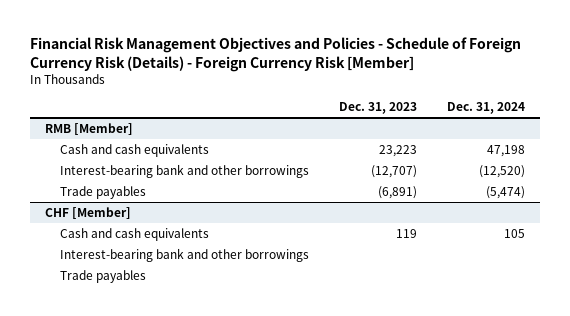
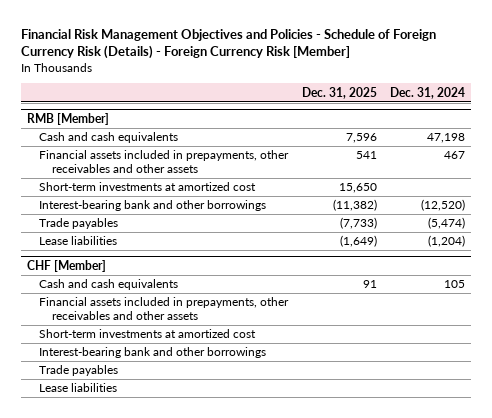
[338,102,417,115] Dec. 31, 2023 -> none
none -> [301,86,377,99] Dec. 31, 2025
none -> [39,150,290,173] Financial assets included in prepayments, other receivables and other assets
none -> [39,182,257,192] Short-term investments at amortized cost
none -> [39,236,118,246] Lease liabilities
none -> [39,297,290,320] Financial assets included in prepayments, other receivables and other assets
none -> [39,329,257,339] Short-term investments at amortized cost
none -> [39,383,118,393] Lease liabilities

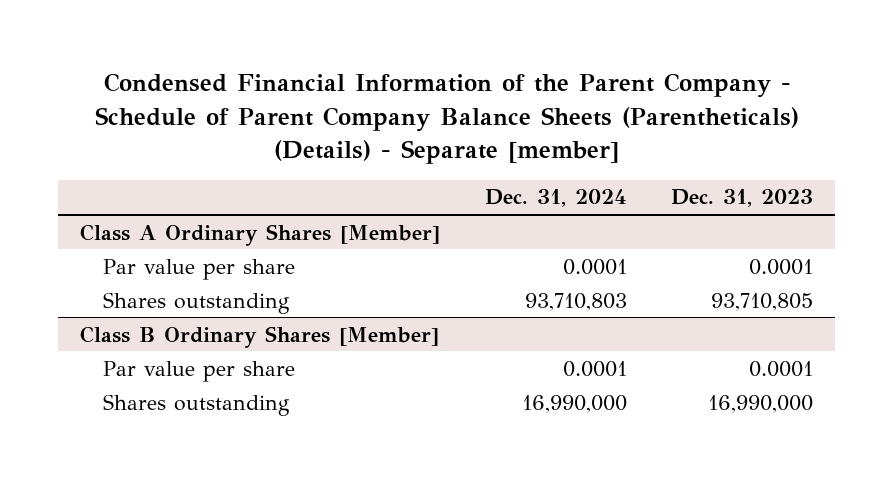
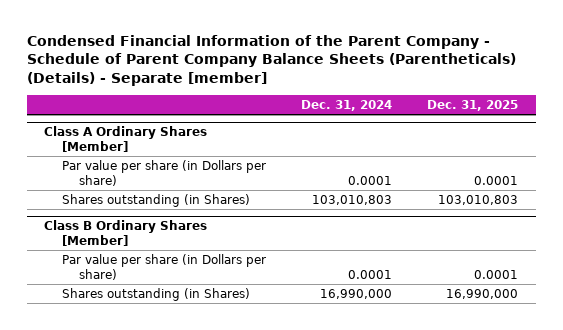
[670,189,813,208] Dec. 31, 2023 -> none
none -> [427,100,519,112] Dec. 31, 2025
[103,258,296,280] Par value per share -> [61,160,266,186] Par value per share (in Dollars per share)
[103,291,291,314] Shares outstanding -> [61,194,250,208] Shares outstanding (in Shares)
[524,292,627,311] 93,710,803 -> [311,195,392,206] 103,010,803
[103,360,296,382] Par value per share -> [61,254,266,280] Par value per share (in Dollars per share)
[103,393,291,416] Shares outstanding -> [61,288,250,302] Shares outstanding (in Shares)

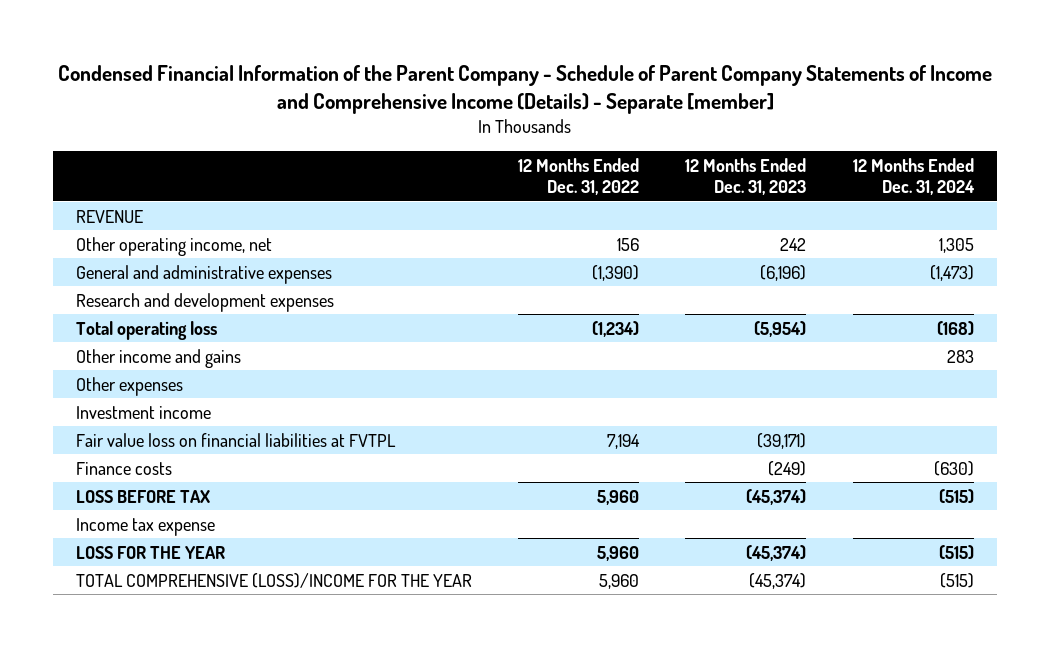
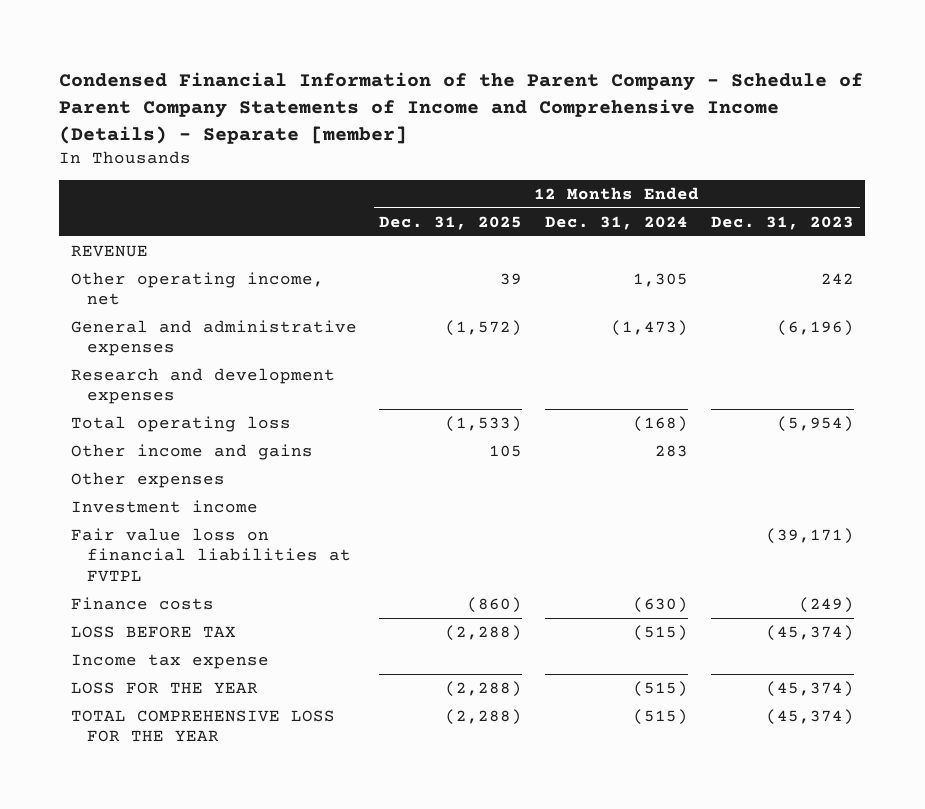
[518,157,640,196] 12 Months Ended Dec. 31, 2022 -> none
none -> [379,215,523,230] Dec. 31, 2025
[75,572,472,588] TOTAL COMPREHENSIVE (LOSS)/INCOME FOR THE YEAR -> [70,709,335,743] TOTAL COMPREHENSIVE LOSS FOR THE YEAR

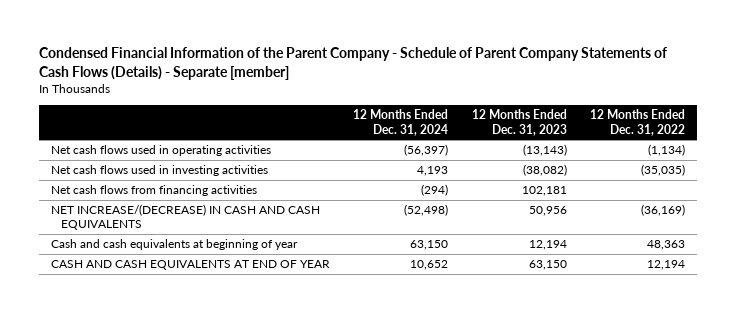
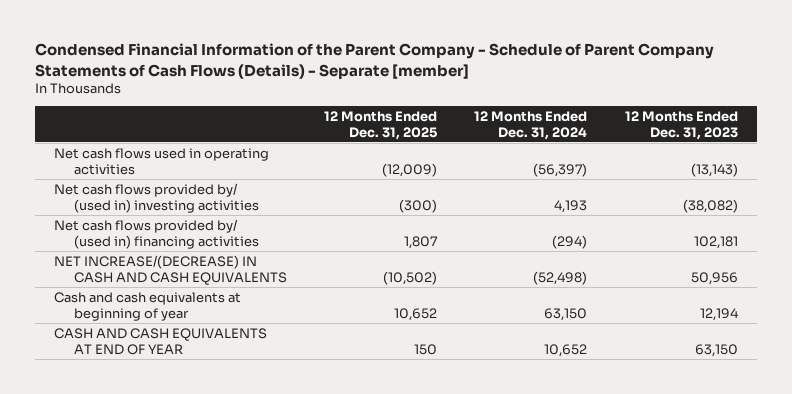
[589,109,685,136] 12 Months Ended Dec. 31, 2022 -> none
none -> [323,110,437,140] 12 Months Ended Dec. 31, 2025
[50,165,268,177] Net cash flows used in investing activities -> [53,182,259,213] Net cash flows provided by/ (used in) investing activities
[50,185,257,197] Net cash flows from financing activities -> [53,218,259,249] Net cash flows provided by/ (used in) financing activities

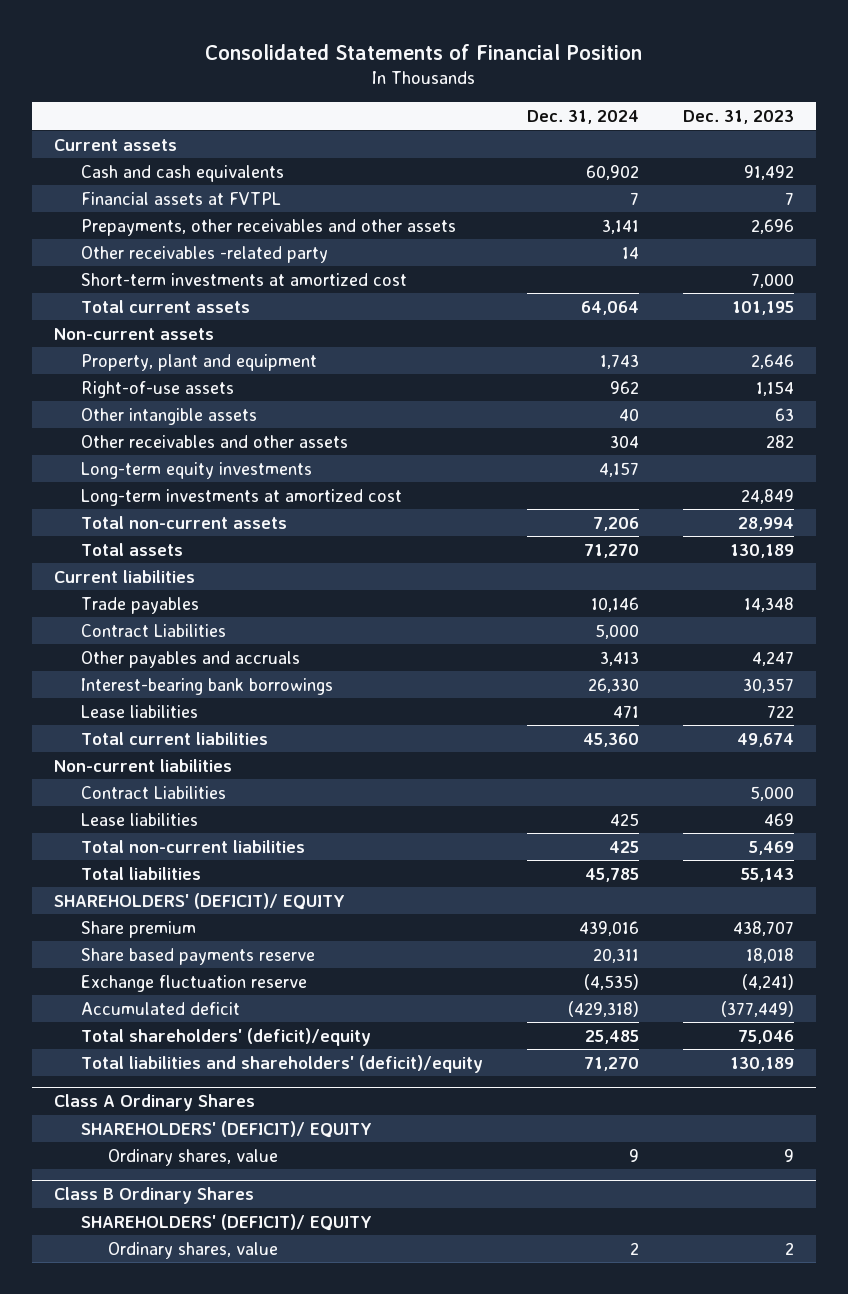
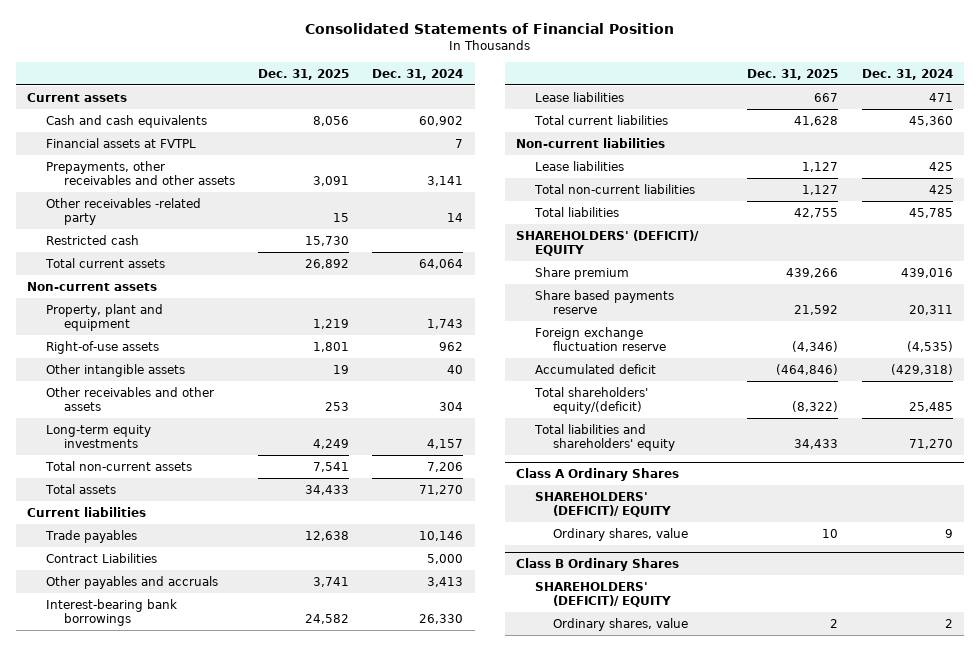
[682,110,794,125] Dec. 31, 2023 -> none
none -> [258,68,350,80] Dec. 31, 2025
[80,272,407,286] Short-term investments at amortized cost -> none
none -> [45,234,139,245] Restricted cash
[80,488,402,506] Long-term investments at amortized cost -> none
[80,785,226,799] Contract Liabilities -> none
[80,974,307,992] Exchange fluctuation reserve -> [534,326,667,352] Foreign exchange fluctuation reserve
[80,1027,371,1046] Total shareholders' (deficit)/equity -> [533,386,648,415] Total shareholders' equity/(deficit)
[80,1054,483,1073] Total liabilities and shareholders' (deficit)/equity -> [533,423,676,452] Total liabilities and shareholders' equity

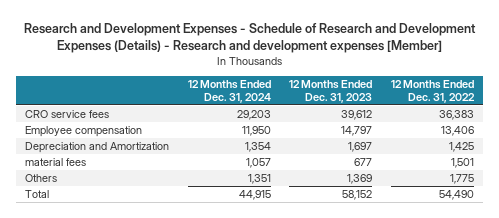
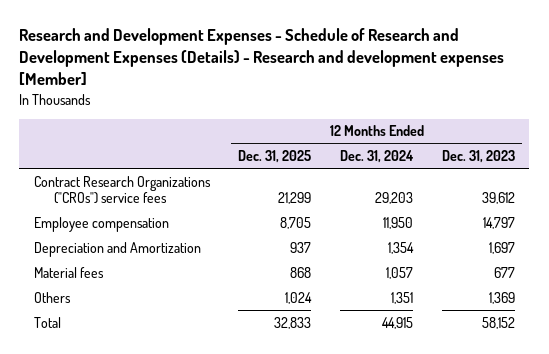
[390,80,475,103] 12 Months Ended Dec. 31, 2022 -> none
none -> [238,150,312,164] Dec. 31, 2025
[25,109,110,118] CRO service fees -> [33,175,211,205] Contract Research Organizations ("CROs") service fees
[25,157,87,166] material fees -> [33,266,104,278] Material fees

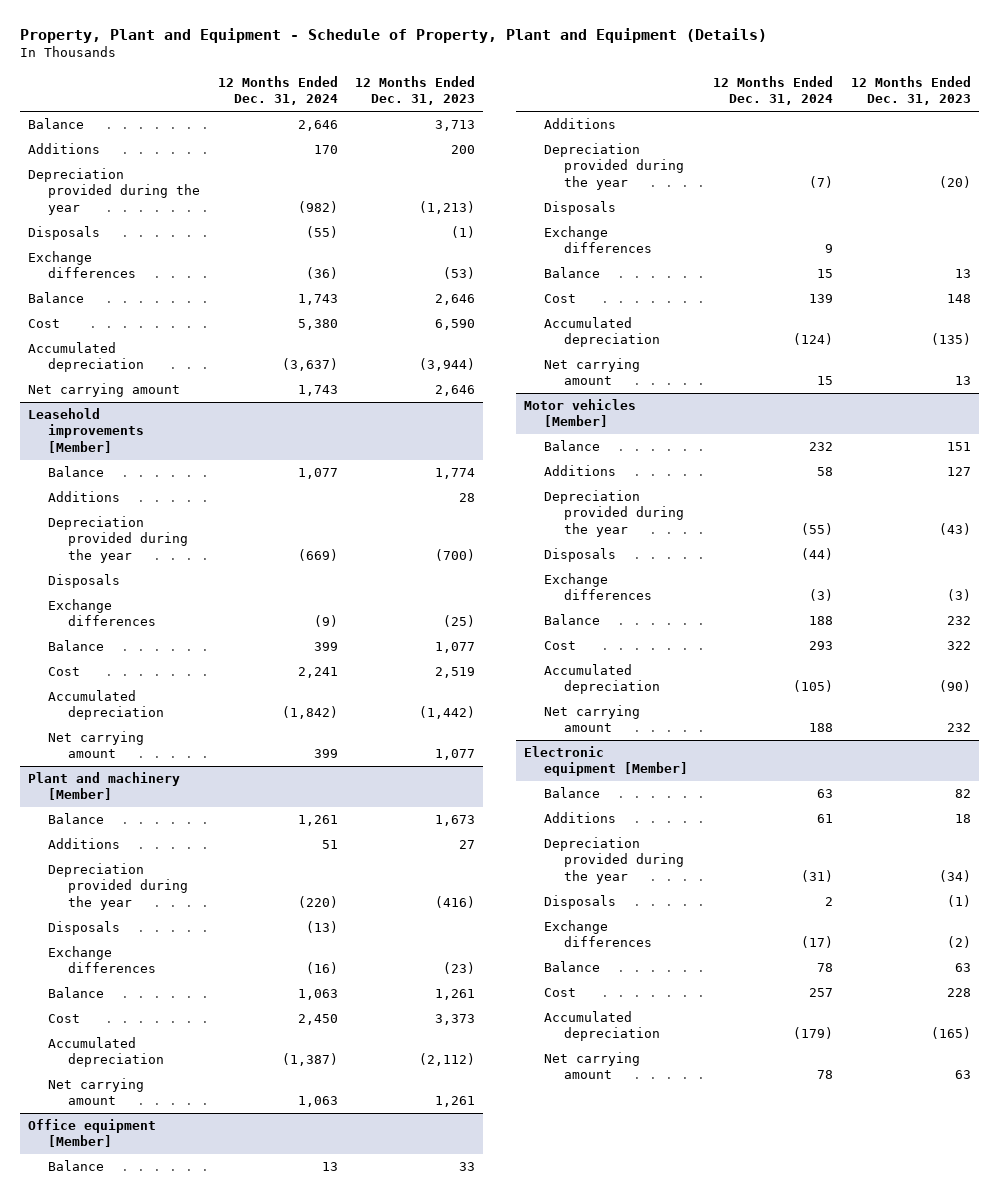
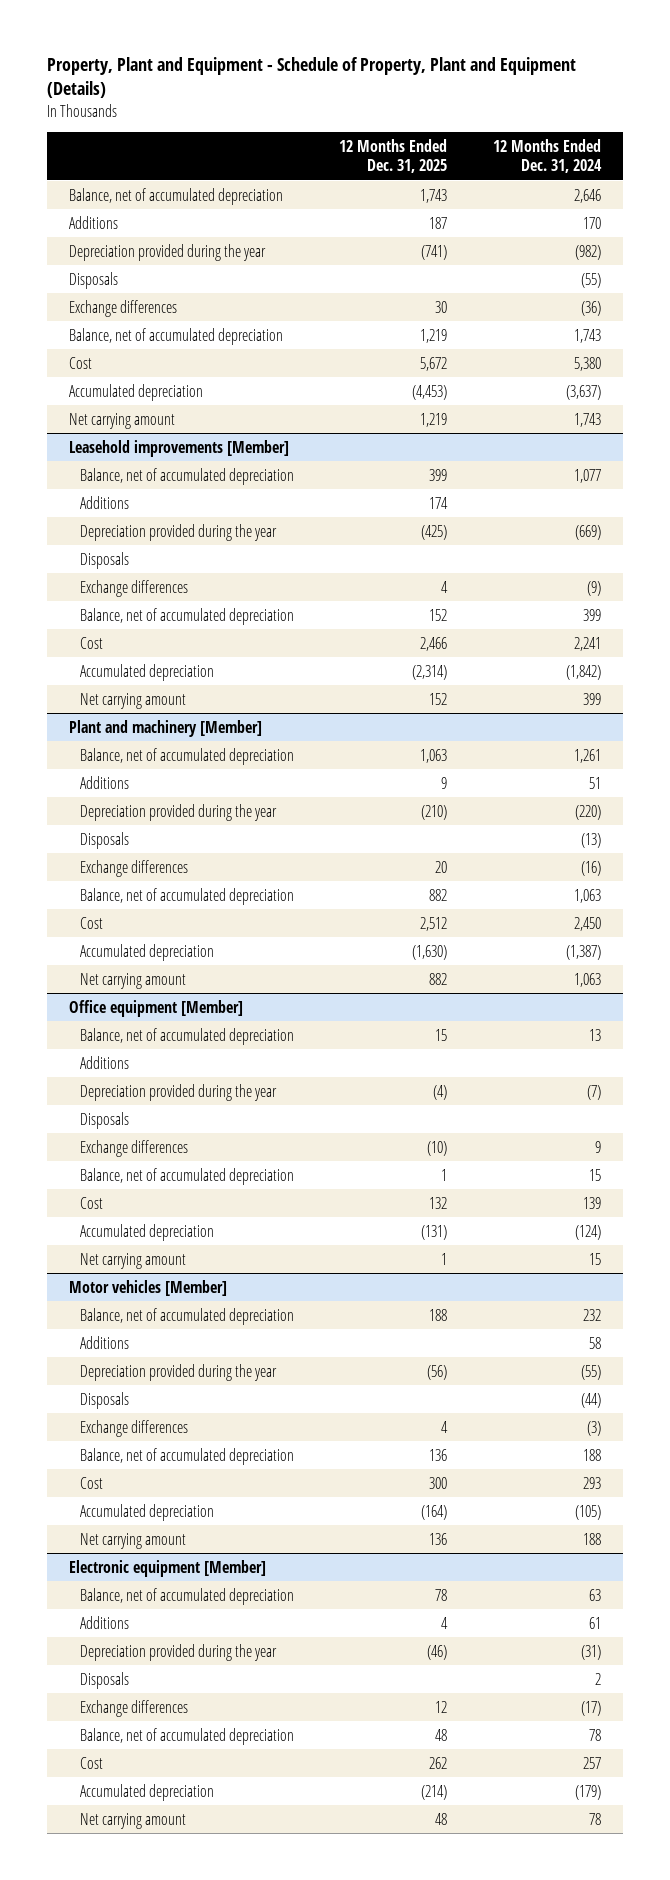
[354,76,475,106] 12 Months Ended Dec. 31, 2023 -> none
none -> [339,138,448,174] 12 Months Ended Dec. 31, 2025
[28,118,85,130] Balance -> [69,187,284,205] Balance, net of accumulated depreciation
[28,292,85,304] Balance -> [69,327,284,345] Balance, net of accumulated depreciation
[48,466,105,478] Balance -> [80,467,295,485] Balance, net of accumulated depreciation
[48,640,105,652] Balance -> [80,607,295,625] Balance, net of accumulated depreciation
[48,813,105,825] Balance -> [80,747,295,765] Balance, net of accumulated depreciation
[48,987,105,999] Balance -> [80,887,295,905] Balance, net of accumulated depreciation
[48,1160,105,1172] Balance -> [80,1027,295,1045] Balance, net of accumulated depreciation
[544,267,601,279] Balance -> [80,1167,295,1185] Balance, net of accumulated depreciation
[544,440,601,452] Balance -> [80,1307,295,1325] Balance, net of accumulated depreciation
[544,614,601,626] Balance -> [80,1447,295,1465] Balance, net of accumulated depreciation
[544,787,601,799] Balance -> [80,1587,295,1605] Balance, net of accumulated depreciation
[544,961,601,973] Balance -> [80,1727,295,1745] Balance, net of accumulated depreciation

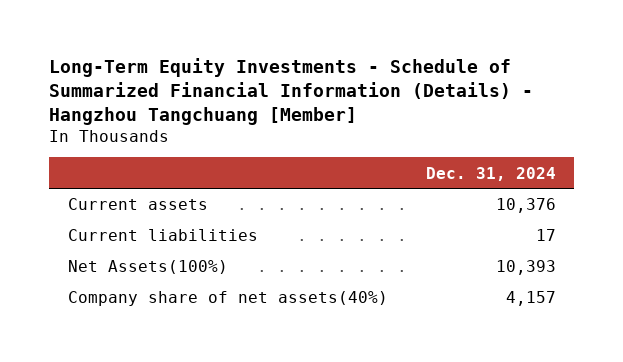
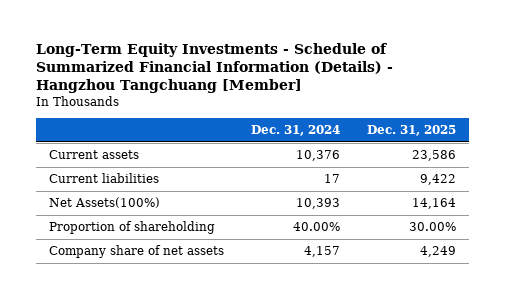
none -> [366,125,456,137] Dec. 31, 2025
none -> [49,221,216,235] Proportion of shareholding
[67,291,388,307] Company share of net assets(40%) -> [49,245,225,259] Company share of net assets

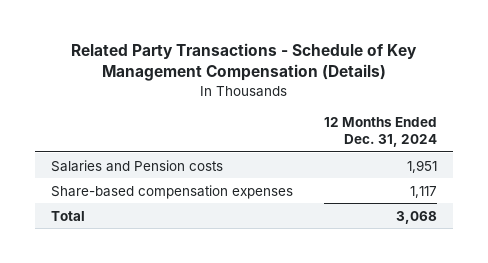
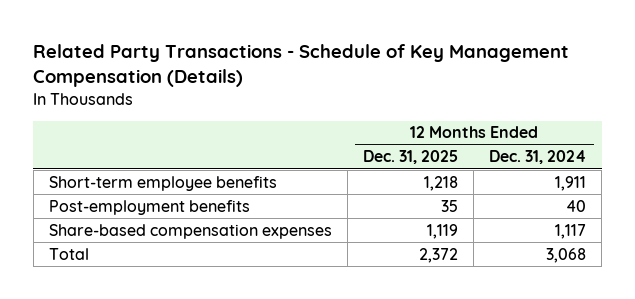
none -> [362,150,458,165] Dec. 31, 2025
[50,159,223,172] Salaries and Pension costs -> none
none -> [48,175,277,191] Short-term employee benefits
none -> [48,199,250,215] Post-employment benefits

